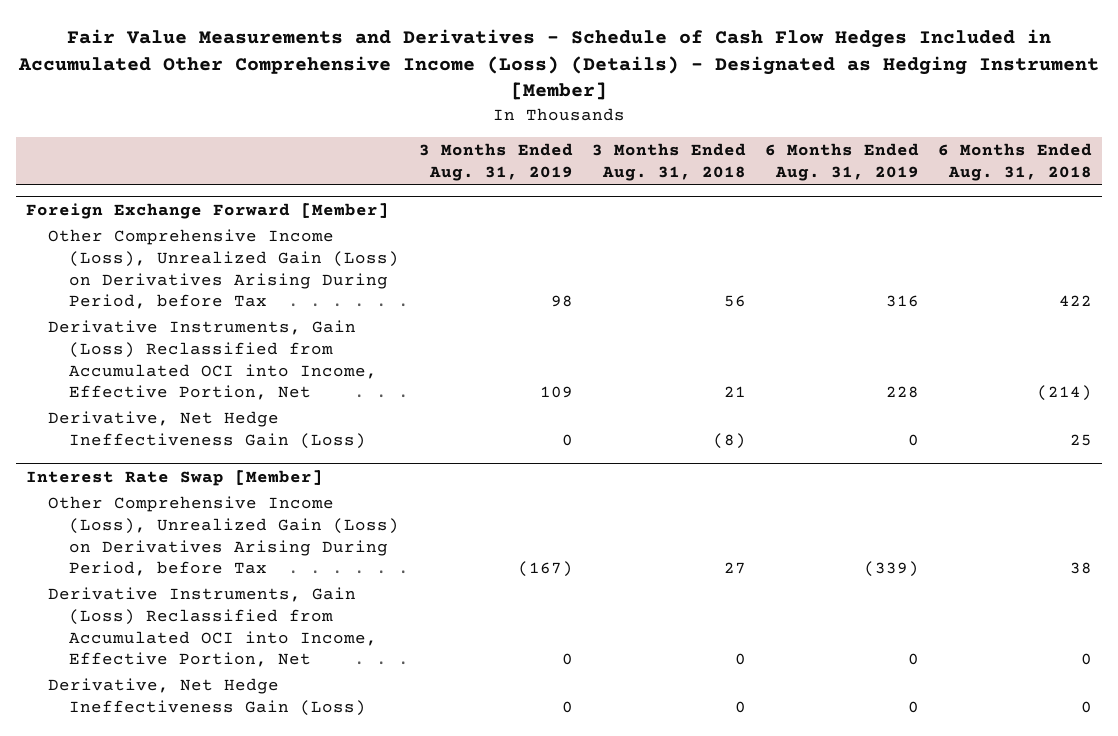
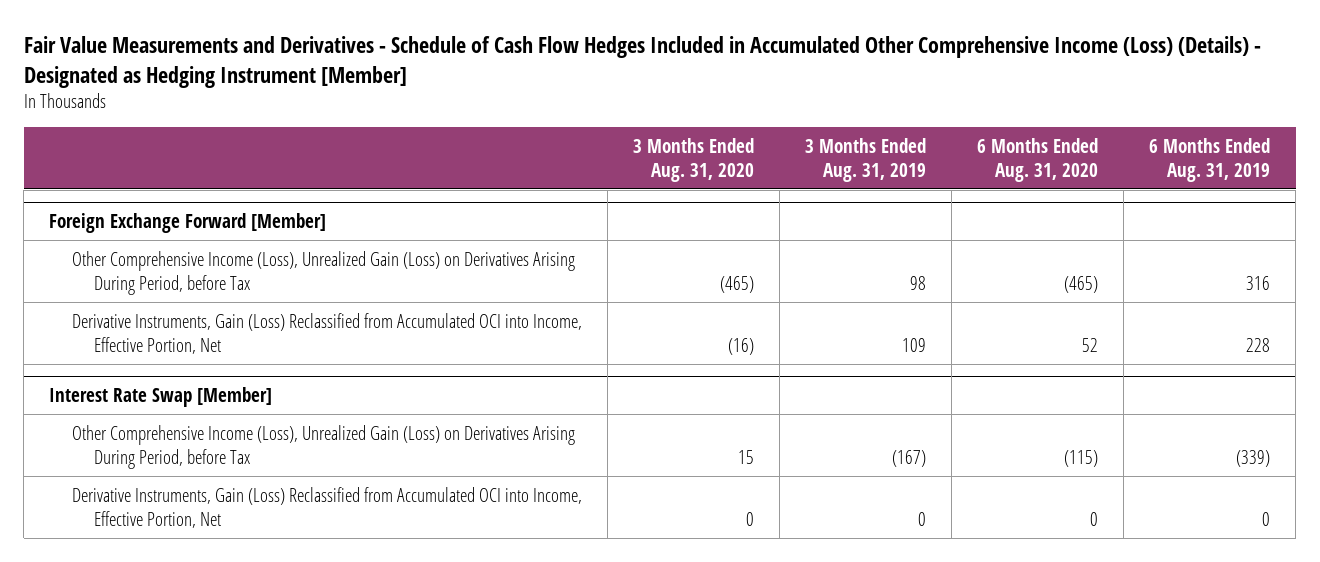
[591,143,746,181] 3 Months Ended Aug. 31, 2018 -> none
[938,143,1093,181] 6 Months Ended Aug. 31, 2018 -> none
none -> [632,137,754,182] 3 Months Ended Aug. 31, 2020
none -> [977,137,1099,182] 6 Months Ended Aug. 31, 2020
[47,411,367,449] Derivative, Net Hedge Ineffectiveness Gain (Loss) -> none
[47,678,367,716] Derivative, Net Hedge Ineffectiveness Gain (Loss) -> none

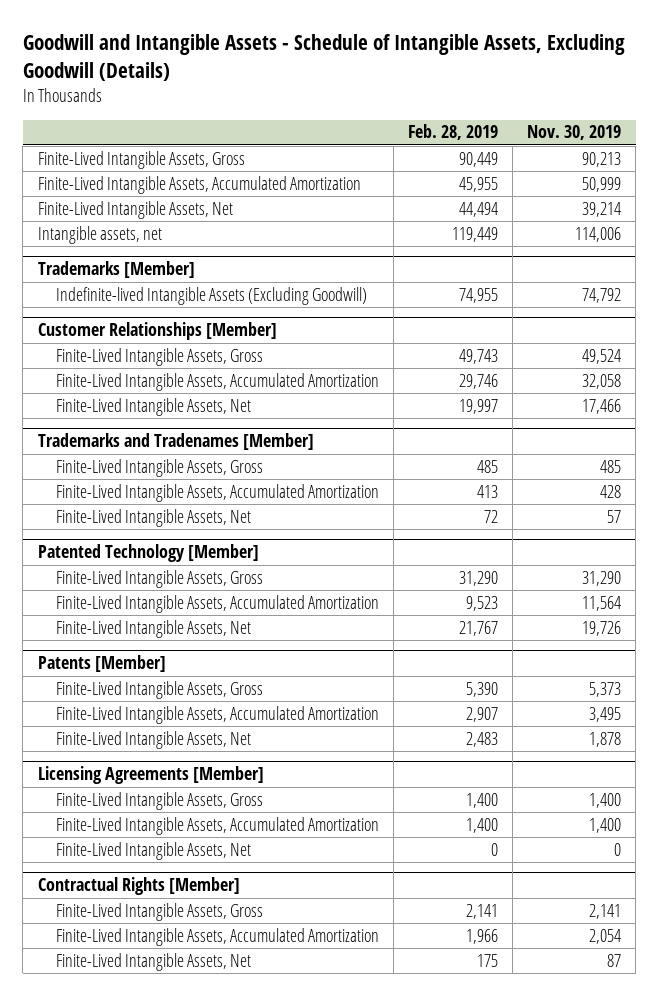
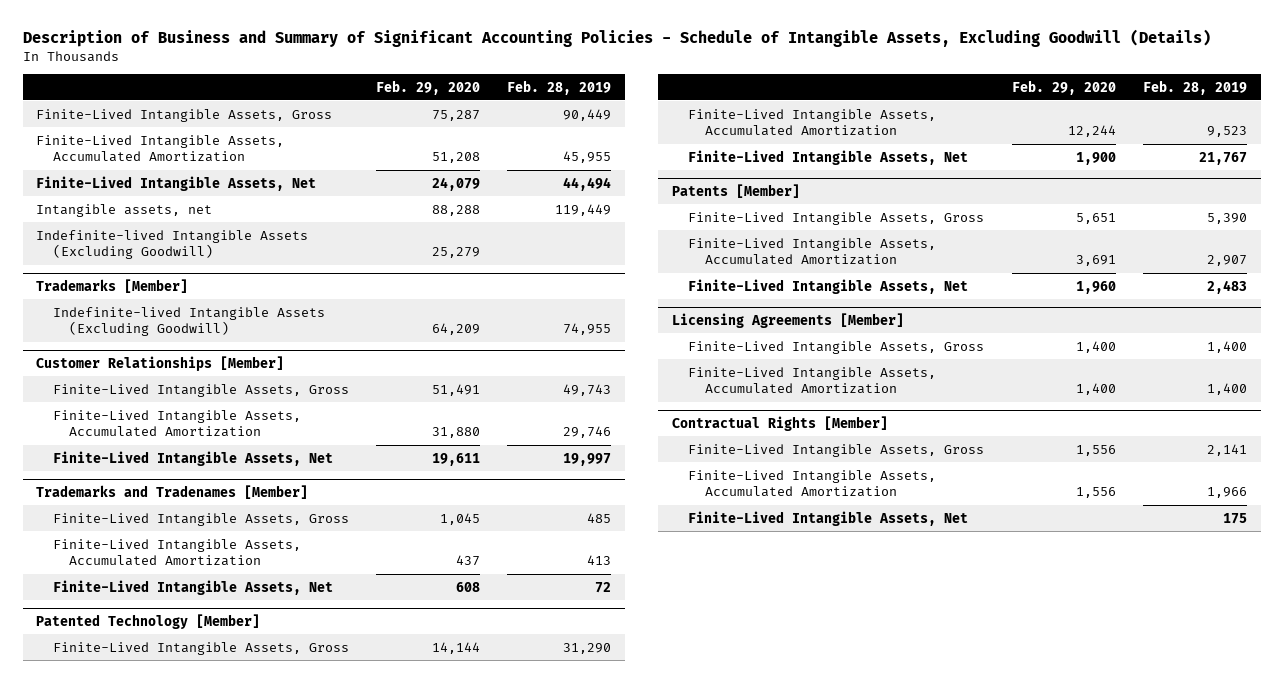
[22,34,625,81] Goodwill and Intangible Assets - Schedule of Intangible Assets, Excluding Goodwill (Details) -> [22,28,1211,47] Description of Business and Summary of Significant Accounting Policies - Schedule of Intangible Assets, Excluding Goodwill (Details)
[527,125,622,141] Nov. 30, 2019 -> none
none -> [376,79,481,95] Feb. 29, 2020
none -> [36,229,309,260] Indefinite-lived Intangible Assets (Excluding Goodwill)
[56,841,252,860] Finite-Lived Intangible Assets, Net -> none

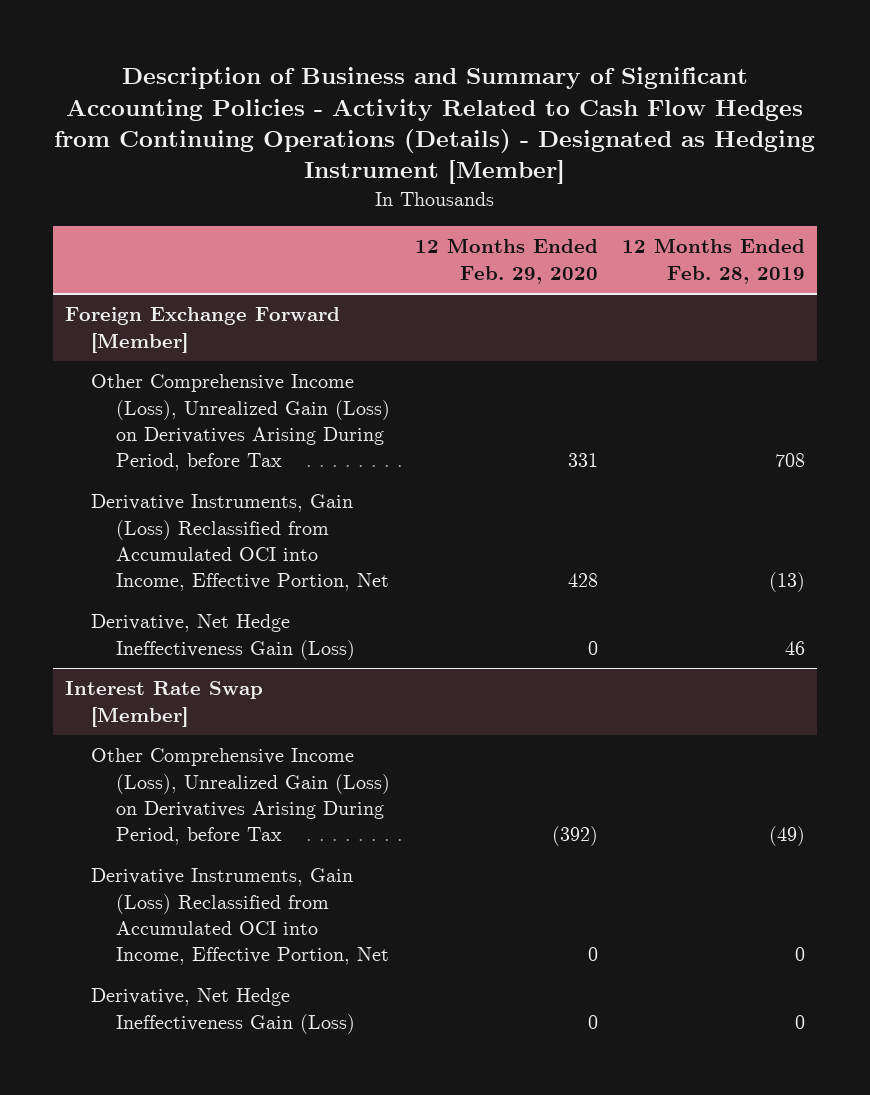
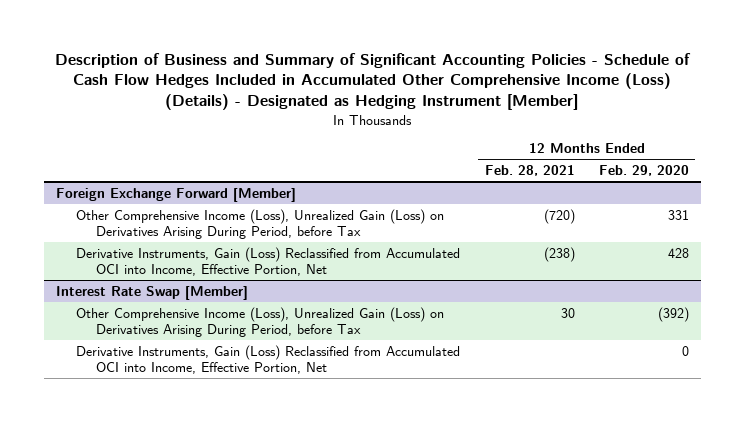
[53,67,815,185] Description of Business and Summary of Significant Accounting Policies - Activity Related to Cash Flow Hedges from Continuing Operations (Details) - Designated as Hedging Instrument [Member] -> [55,52,692,111] Description of Business and Summary of Significant Accounting Policies - Schedule of Cash Flow Hedges Included in Accumulated Other Comprehensive Income (Loss) (Details) - Designated as Hedging Instrument [Member]
[622,238,806,284] 12 Months Ended Feb. 28, 2019 -> none
none -> [484,165,575,177] Feb. 28, 2021
[90,614,356,660] Derivative, Net Hedge Ineffectiveness Gain (Loss) -> none
[90,988,356,1034] Derivative, Net Hedge Ineffectiveness Gain (Loss) -> none

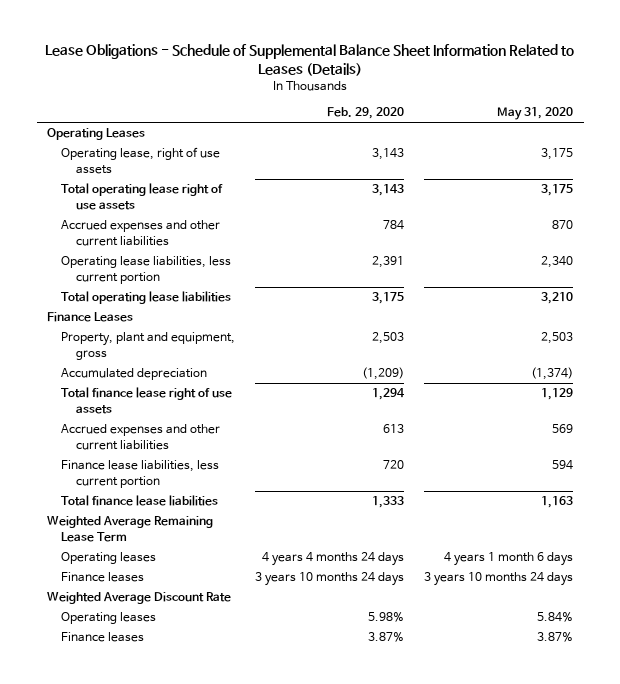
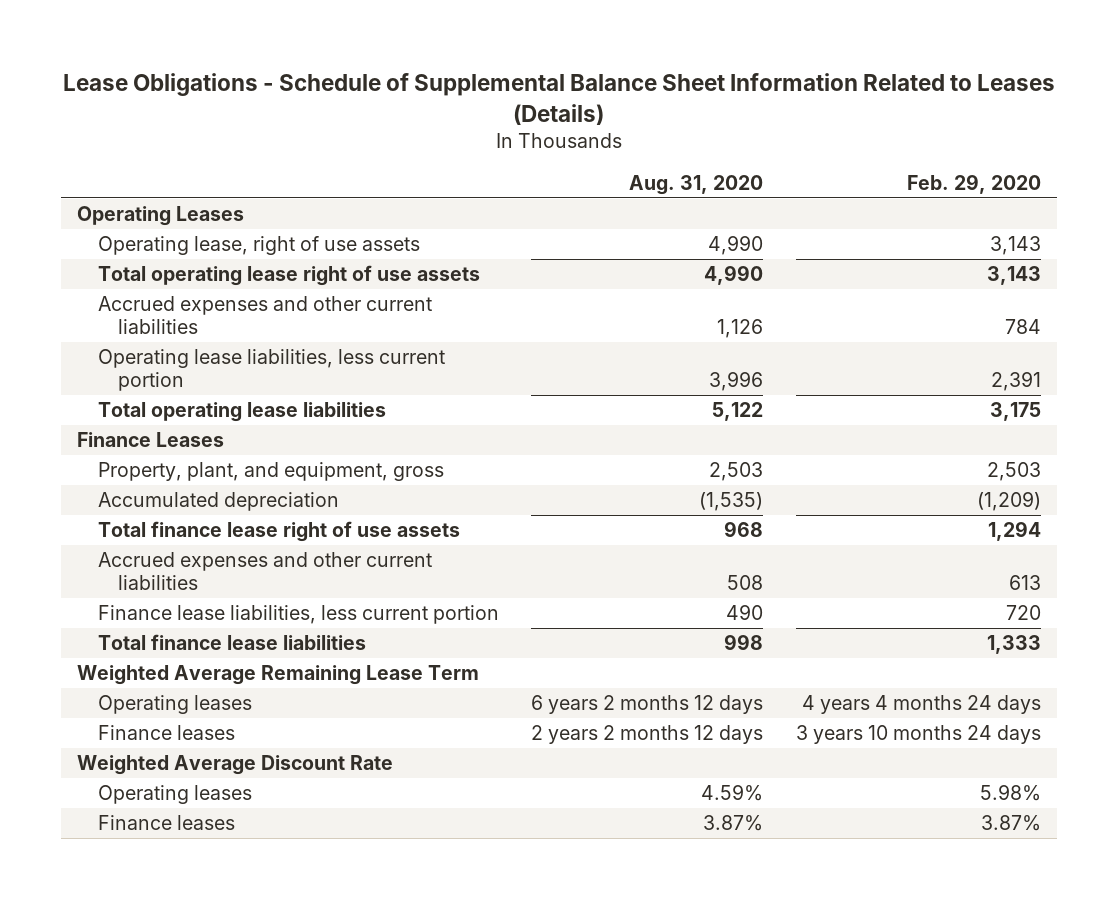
[497,107,574,121] May 31, 2020 -> none
none -> [629,174,764,195] Aug. 31, 2020
[61,332,236,360] Property, plant and equipment, gross -> [97,462,444,482] Property, plant, and equipment, gross

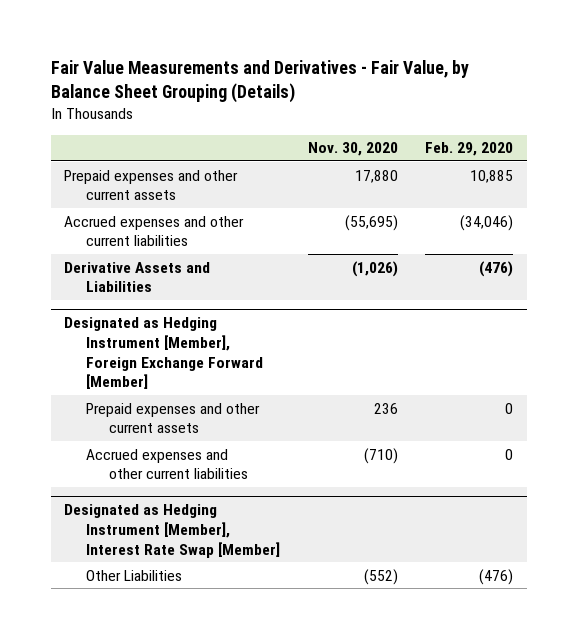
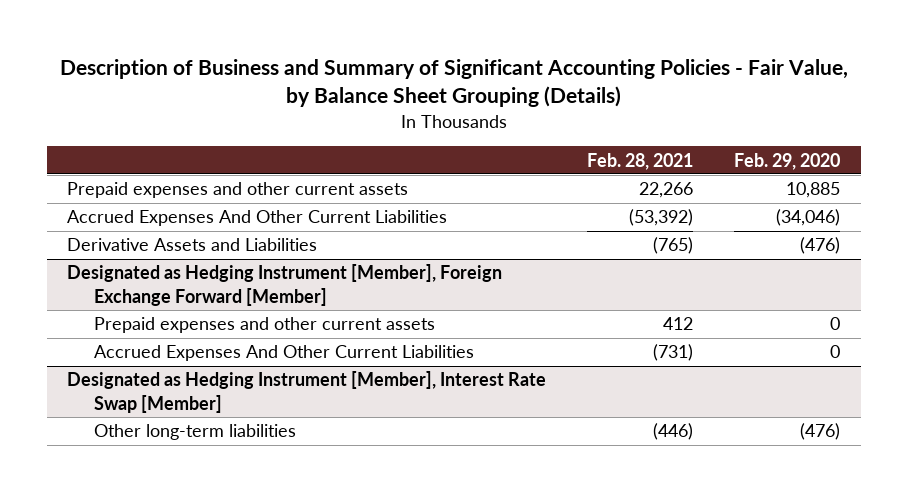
[50,60,469,104] Fair Value Measurements and Derivatives - Fair Value, by Balance Sheet Grouping (Details) -> [59,59,848,108] Description of Business and Summary of Significant Accounting Policies - Fair Value, by Balance Sheet Grouping (Details)
[307,142,398,157] Nov. 30, 2020 -> none
none -> [587,152,694,170] Feb. 28, 2021
[64,215,245,247] Accrued expenses and other current liabilities -> [67,210,448,227] Accrued Expenses And Other Current Liabilities
[86,448,248,480] Accrued expenses and other current liabilities -> [93,345,474,362] Accrued Expenses And Other Current Liabilities
[86,569,183,581] Other Liabilities -> [93,424,296,441] Other long-term liabilities

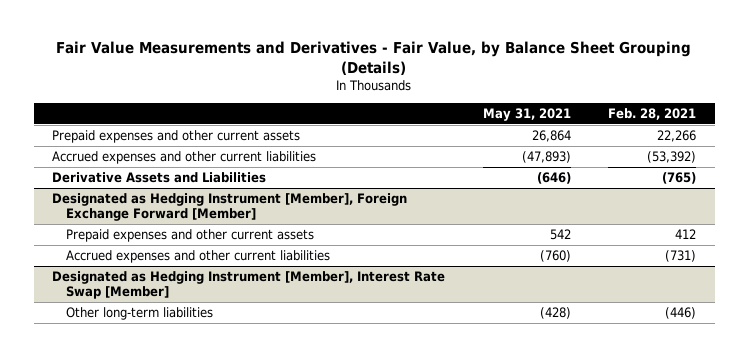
[59,59,848,108] Description of Business and Summary of Significant Accounting Policies - Fair Value, by Balance Sheet Grouping (Details) -> [56,41,692,75] Fair Value Measurements and Derivatives - Fair Value, by Balance Sheet Grouping (Details)
[734,152,841,170] Feb. 29, 2020 -> none
none -> [482,107,571,121] May 31, 2021
[67,210,448,227] Accrued Expenses And Other Current Liabilities -> [52,151,317,165] Accrued expenses and other current liabilities
[93,345,474,362] Accrued Expenses And Other Current Liabilities -> [66,250,331,264] Accrued expenses and other current liabilities

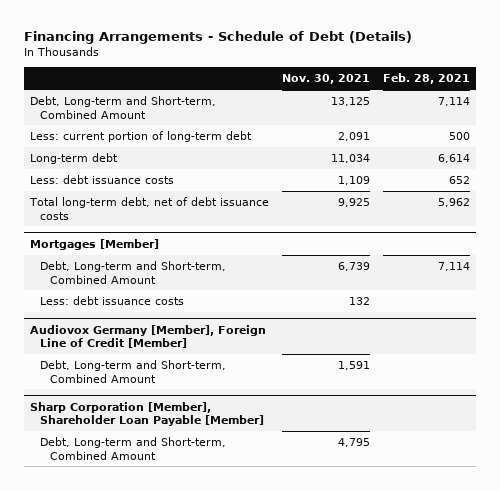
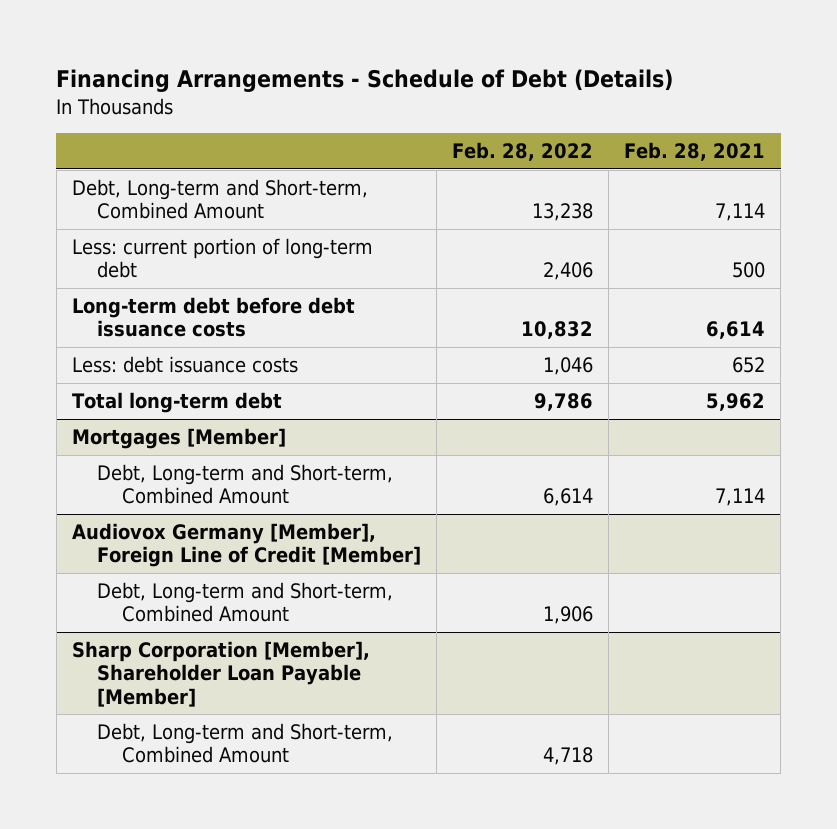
[282,74,371,85] Nov. 30, 2021 -> none
none -> [452,142,594,162] Feb. 28, 2022
[30,152,119,164] Long-term debt -> [71,297,355,338] Long-term debt before debt issuance costs
[29,196,270,220] Total long-term debt, net of debt issuance costs -> [71,392,282,414] Total long-term debt
[40,295,185,305] Less: debt issuance costs -> none

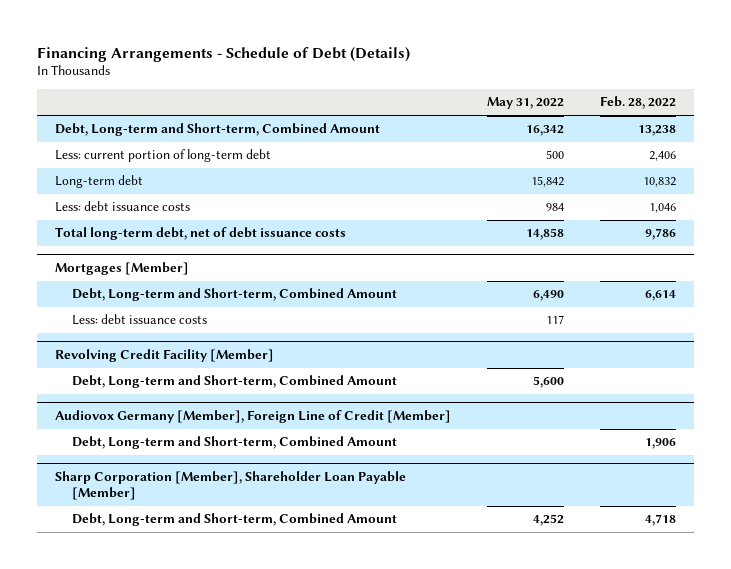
[624,142,766,162] Feb. 28, 2021 -> none
none -> [487,97,565,110] May 31, 2022
[71,297,355,338] Long-term debt before debt issuance costs -> [54,175,143,189] Long-term debt
[71,392,282,414] Total long-term debt -> [54,227,346,241] Total long-term debt, net of debt issuance costs
none -> [71,314,207,326] Less: debt issuance costs
none -> [54,348,274,362] Revolving Credit Facility [Member]
none -> [71,375,397,389] Debt, Long-term and Short-term, Combined Amount

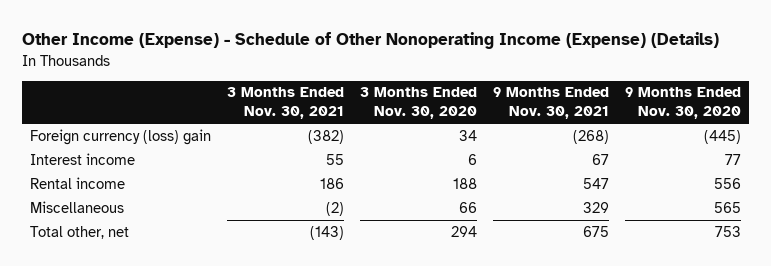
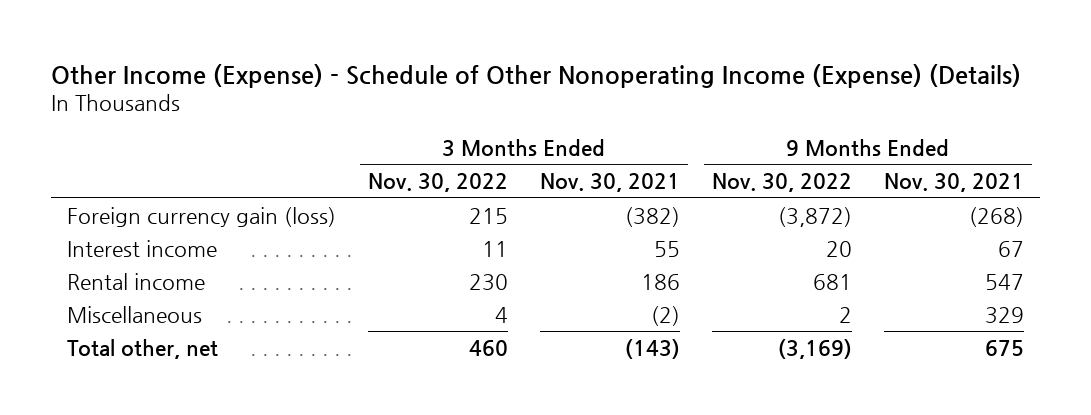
[360,87,478,120] 3 Months Ended Nov. 30, 2020 -> none
[624,87,741,120] 9 Months Ended Nov. 30, 2020 -> none
none -> [367,173,508,193] Nov. 30, 2022
none -> [711,173,852,193] Nov. 30, 2022
[30,128,212,145] Foreign currency (loss) gain -> [66,206,336,227] Foreign currency gain (loss)

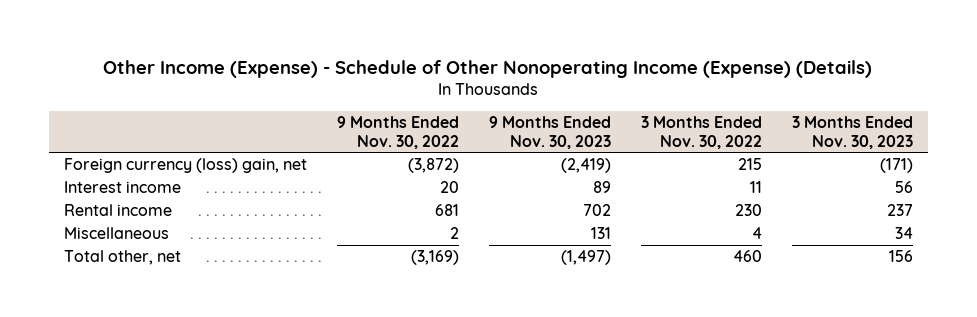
[539,173,680,193] Nov. 30, 2021 -> none
[883,173,1024,193] Nov. 30, 2021 -> none
none -> [488,115,611,149] 9 Months Ended Nov. 30, 2023
none -> [791,115,913,149] 3 Months Ended Nov. 30, 2023
[66,206,336,227] Foreign currency gain (loss) -> [63,157,307,173] Foreign currency (loss) gain, net

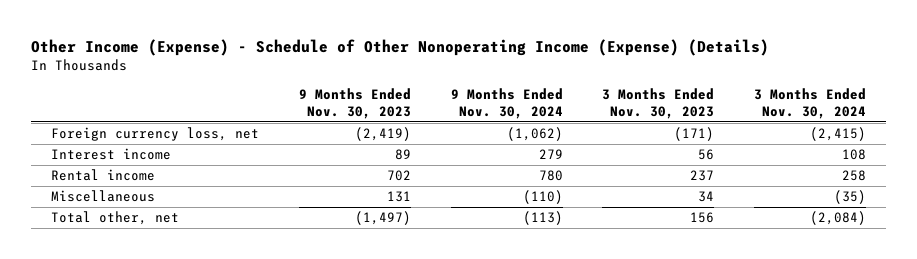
[336,115,459,149] 9 Months Ended Nov. 30, 2022 -> none
[640,115,762,149] 3 Months Ended Nov. 30, 2022 -> none
none -> [450,87,563,119] 9 Months Ended Nov. 30, 2024
none -> [754,87,867,119] 3 Months Ended Nov. 30, 2024
[63,157,307,173] Foreign currency (loss) gain, net -> [50,127,259,142] Foreign currency loss, net

